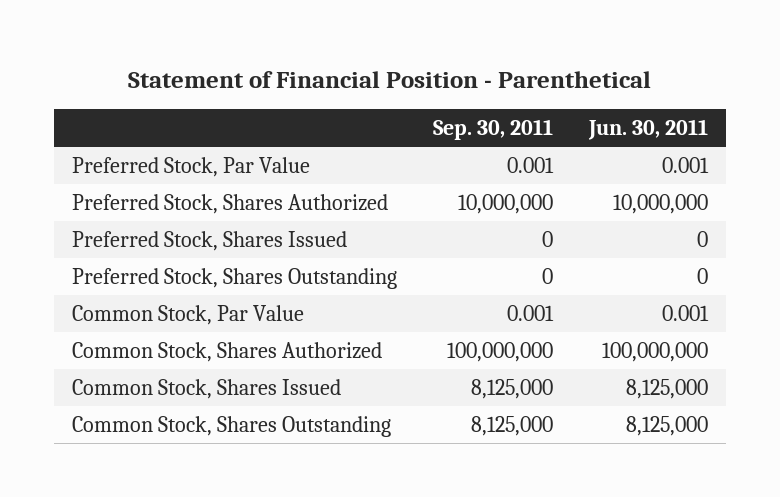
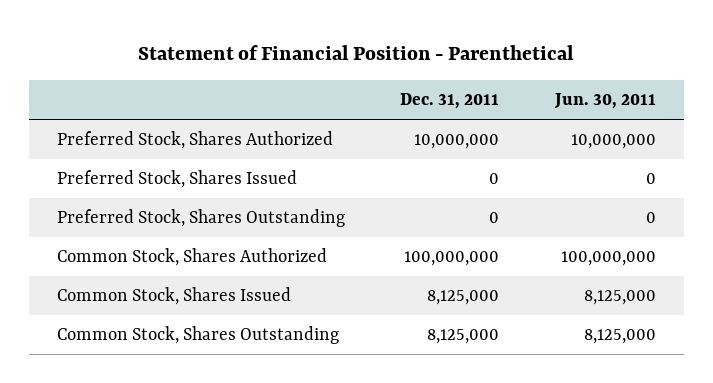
[432,119,553,141] Sep. 30, 2011 -> none
none -> [400,93,500,110] Dec. 31, 2011
[71,156,310,177] Preferred Stock, Par Value -> none
[71,304,304,325] Common Stock, Par Value -> none

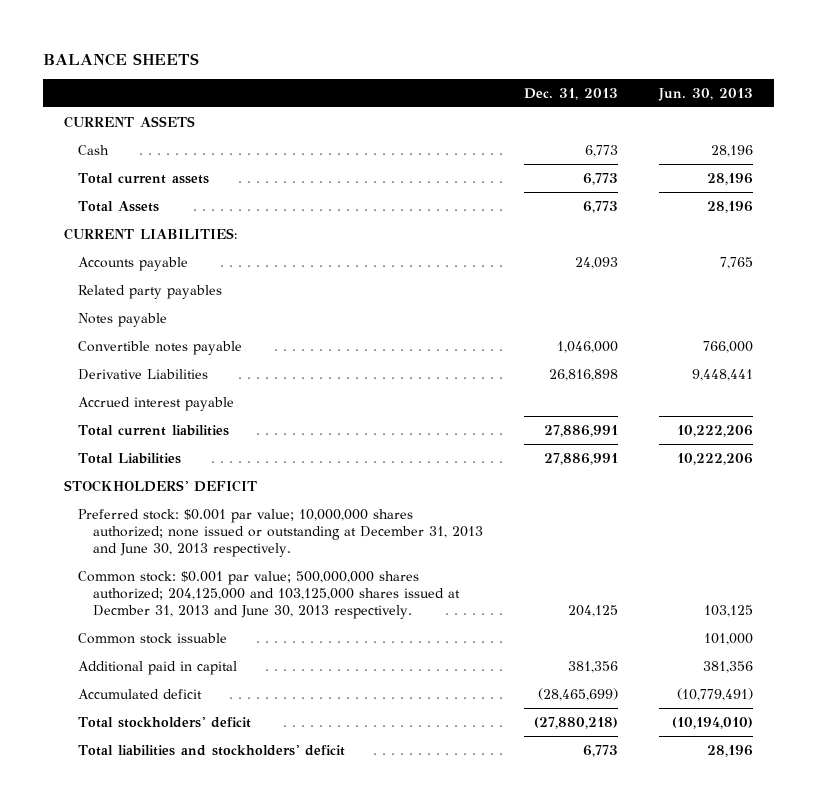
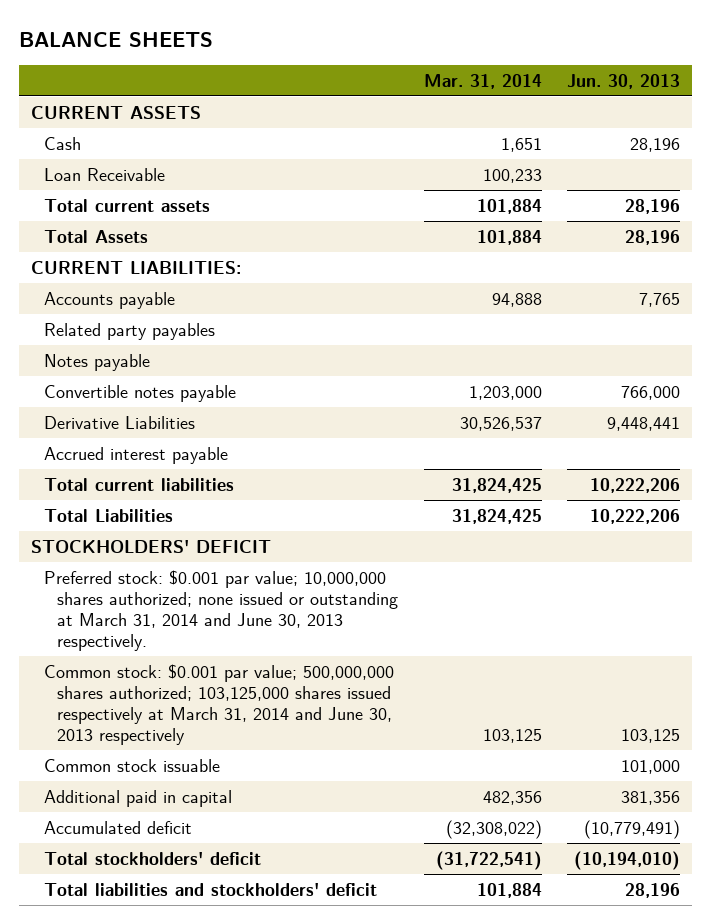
[524,87,619,100] Dec. 31, 2013 -> none
none -> [423,73,542,89] Mar. 31, 2014
none -> [44,167,166,181] Loan Receivable
[78,508,483,557] Preferred stock: $0.001 par value; 10,000,000 shares authorized; none issued or outstanding at December 31, 2013 and June 30, 2013 respectively. -> [44,569,399,651] Preferred stock: $0.001 par value; 10,000,000 shares authorized; none issued or outstanding at March 31, 2014 and June 30, 2013 respectively.
[78,570,460,619] Common stock: $0.001 par value; 500,000,000 shares authorized; 204,125,000 and 103,125,000 shares issued at Decmber 31, 2013 and June 30, 2013 respectively. -> [44,663,395,745] Common stock: $0.001 par value; 500,000,000 shares authorized; 103,125,000 shares issued respectively at March 31, 2014 and June 30, 2013 respectively

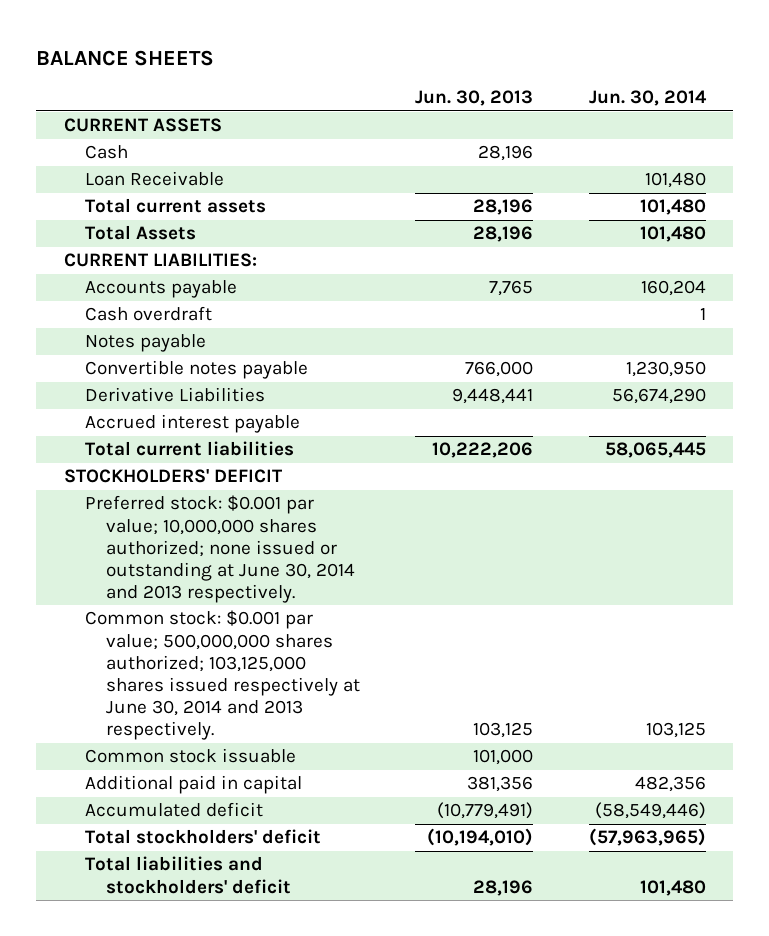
[423,73,542,89] Mar. 31, 2014 -> none
none -> [588,90,707,107] Jun. 30, 2014
[44,322,216,340] Related party payables -> none
none -> [84,306,212,322] Cash overdraft
[44,508,174,522] Total Liabilities -> none
[44,569,399,651] Preferred stock: $0.001 par value; 10,000,000 shares authorized; none issued or outstanding at March 31, 2014 and June 30, 2013 respectively. -> [84,495,355,603] Preferred stock: $0.001 par value; 10,000,000 shares authorized; none issued or outstanding at June 30, 2014 and 2013 respectively.
[44,663,395,745] Common stock: $0.001 par value; 500,000,000 shares authorized; 103,125,000 shares issued respectively at March 31, 2014 and June 30, 2013 respectively -> [84,610,360,740] Common stock: $0.001 par value; 500,000,000 shares authorized; 103,125,000 shares issued respectively at June 30, 2014 and 2013 respectively.

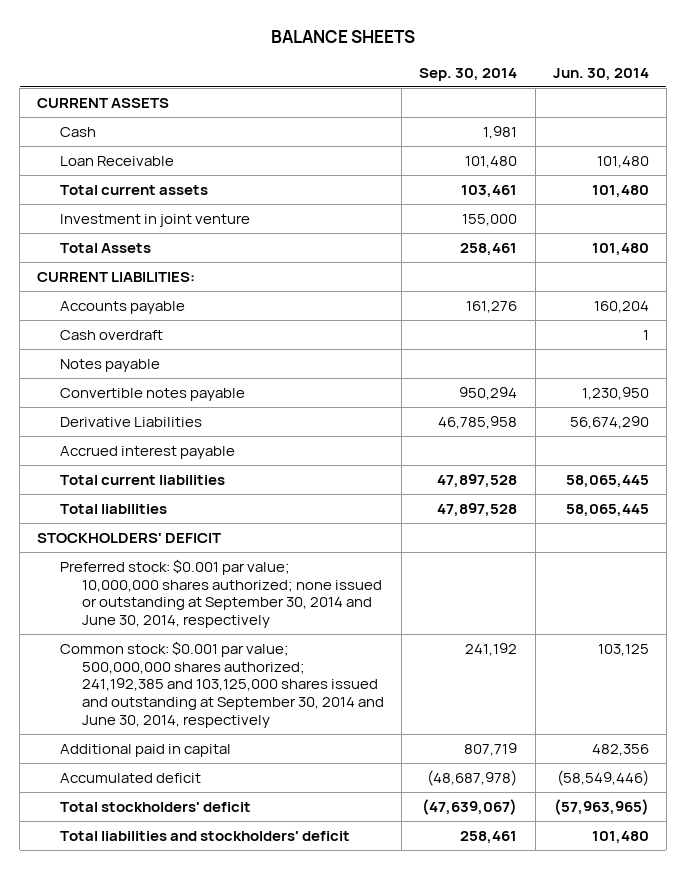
[415,90,534,107] Jun. 30, 2013 -> none
none -> [419,67,518,81] Sep. 30, 2014
none -> [59,213,250,227] Investment in joint venture
none -> [59,503,167,514] Total liabilities
[84,748,296,764] Common stock issuable -> none
[84,495,355,603] Preferred stock: $0.001 par value; 10,000,000 shares authorized; none issued or outstanding at June 30, 2014 and 2013 respectively. -> [59,558,383,628] Preferred stock: $0.001 par value; 10,000,000 shares authorized; none issued or outstanding at September 30, 2014 and June 30, 2014, respectively
[84,610,360,740] Common stock: $0.001 par value; 500,000,000 shares authorized; 103,125,000 shares issued respectively at June 30, 2014 and 2013 respectively. -> [59,640,385,728] Common stock: $0.001 par value; 500,000,000 shares authorized; 241,192,385 and 103,125,000 shares issued and outstanding at September 30, 2014 and June 30, 2014, respectively

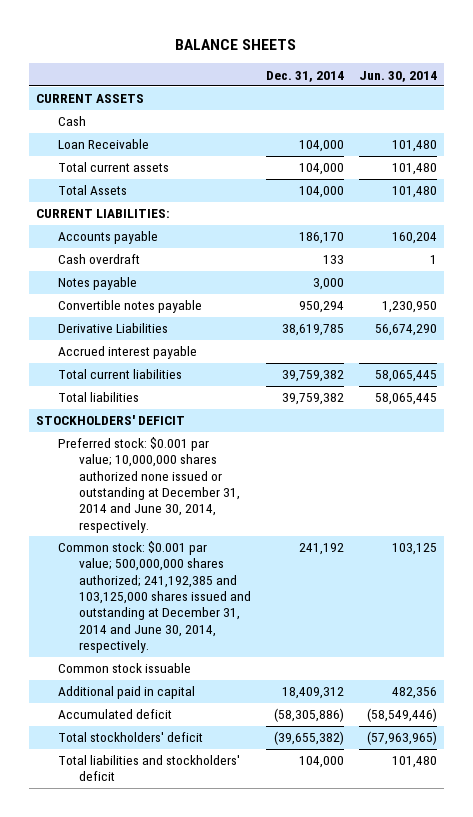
[419,67,518,81] Sep. 30, 2014 -> none
none -> [265,70,344,82] Dec. 31, 2014
[59,213,250,227] Investment in joint venture -> none
[59,558,383,628] Preferred stock: $0.001 par value; 10,000,000 shares authorized; none issued or outstanding at September 30, 2014 and June 30, 2014, respectively -> [57,437,241,533] Preferred stock: $0.001 par value; 10,000,000 shares authorized none issued or outstanding at December 31, 2014 and June 30, 2014, respectively.
[59,640,385,728] Common stock: $0.001 par value; 500,000,000 shares authorized; 241,192,385 and 103,125,000 shares issued and outstanding at September 30, 2014 and June 30, 2014, respectively -> [57,541,252,654] Common stock: $0.001 par value; 500,000,000 shares authorized; 241,192,385 and 103,125,000 shares issued and outstanding at December 31, 2014 and June 30, 2014, respectively.
none -> [57,663,191,674] Common stock issuable

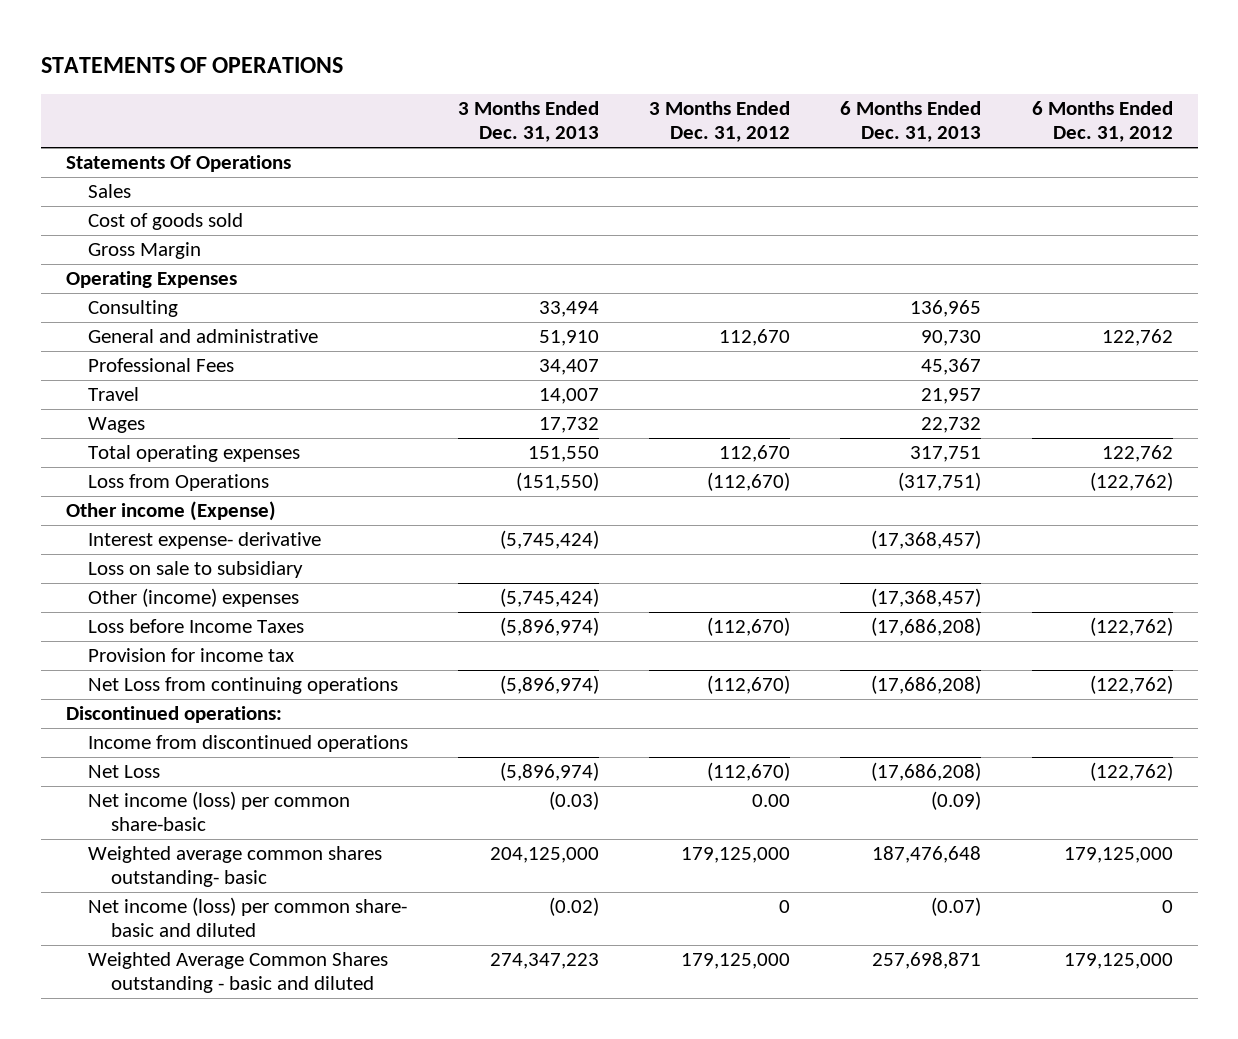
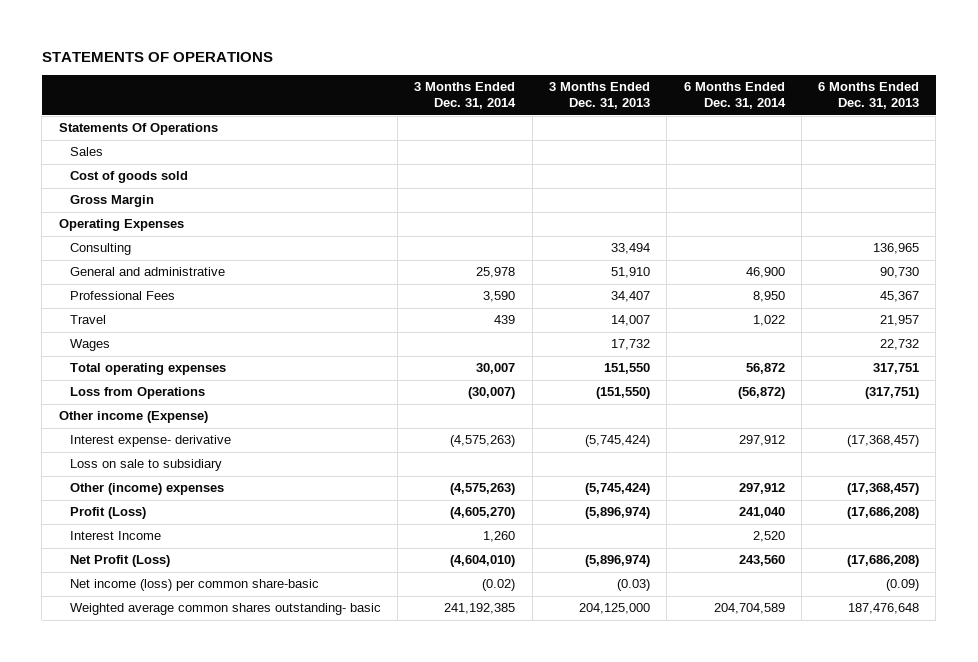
[649,101,791,143] 3 Months Ended Dec. 31, 2012 -> none
[1031,101,1173,143] 6 Months Ended Dec. 31, 2012 -> none
none -> [414,82,517,110] 3 Months Ended Dec. 31, 2014
none -> [683,82,786,110] 6 Months Ended Dec. 31, 2014
[88,648,295,663] Provision for income tax -> none
[88,677,399,695] Net Loss from continuing operations -> none
[65,706,282,724] Discontinued operations: -> none
[88,735,409,753] Income from discontinued operations -> none
[88,619,305,634] Loss before Income Taxes -> [69,507,146,520] Profit (Loss)
none -> [69,531,161,541] Interest Income
[88,765,161,779] Net Loss -> [69,555,170,568] Net Profit (Loss)
[88,897,408,938] Net income (loss) per common share- basic and diluted -> none
[88,952,389,994] Weighted Average Common Shares outstanding - basic and diluted -> none

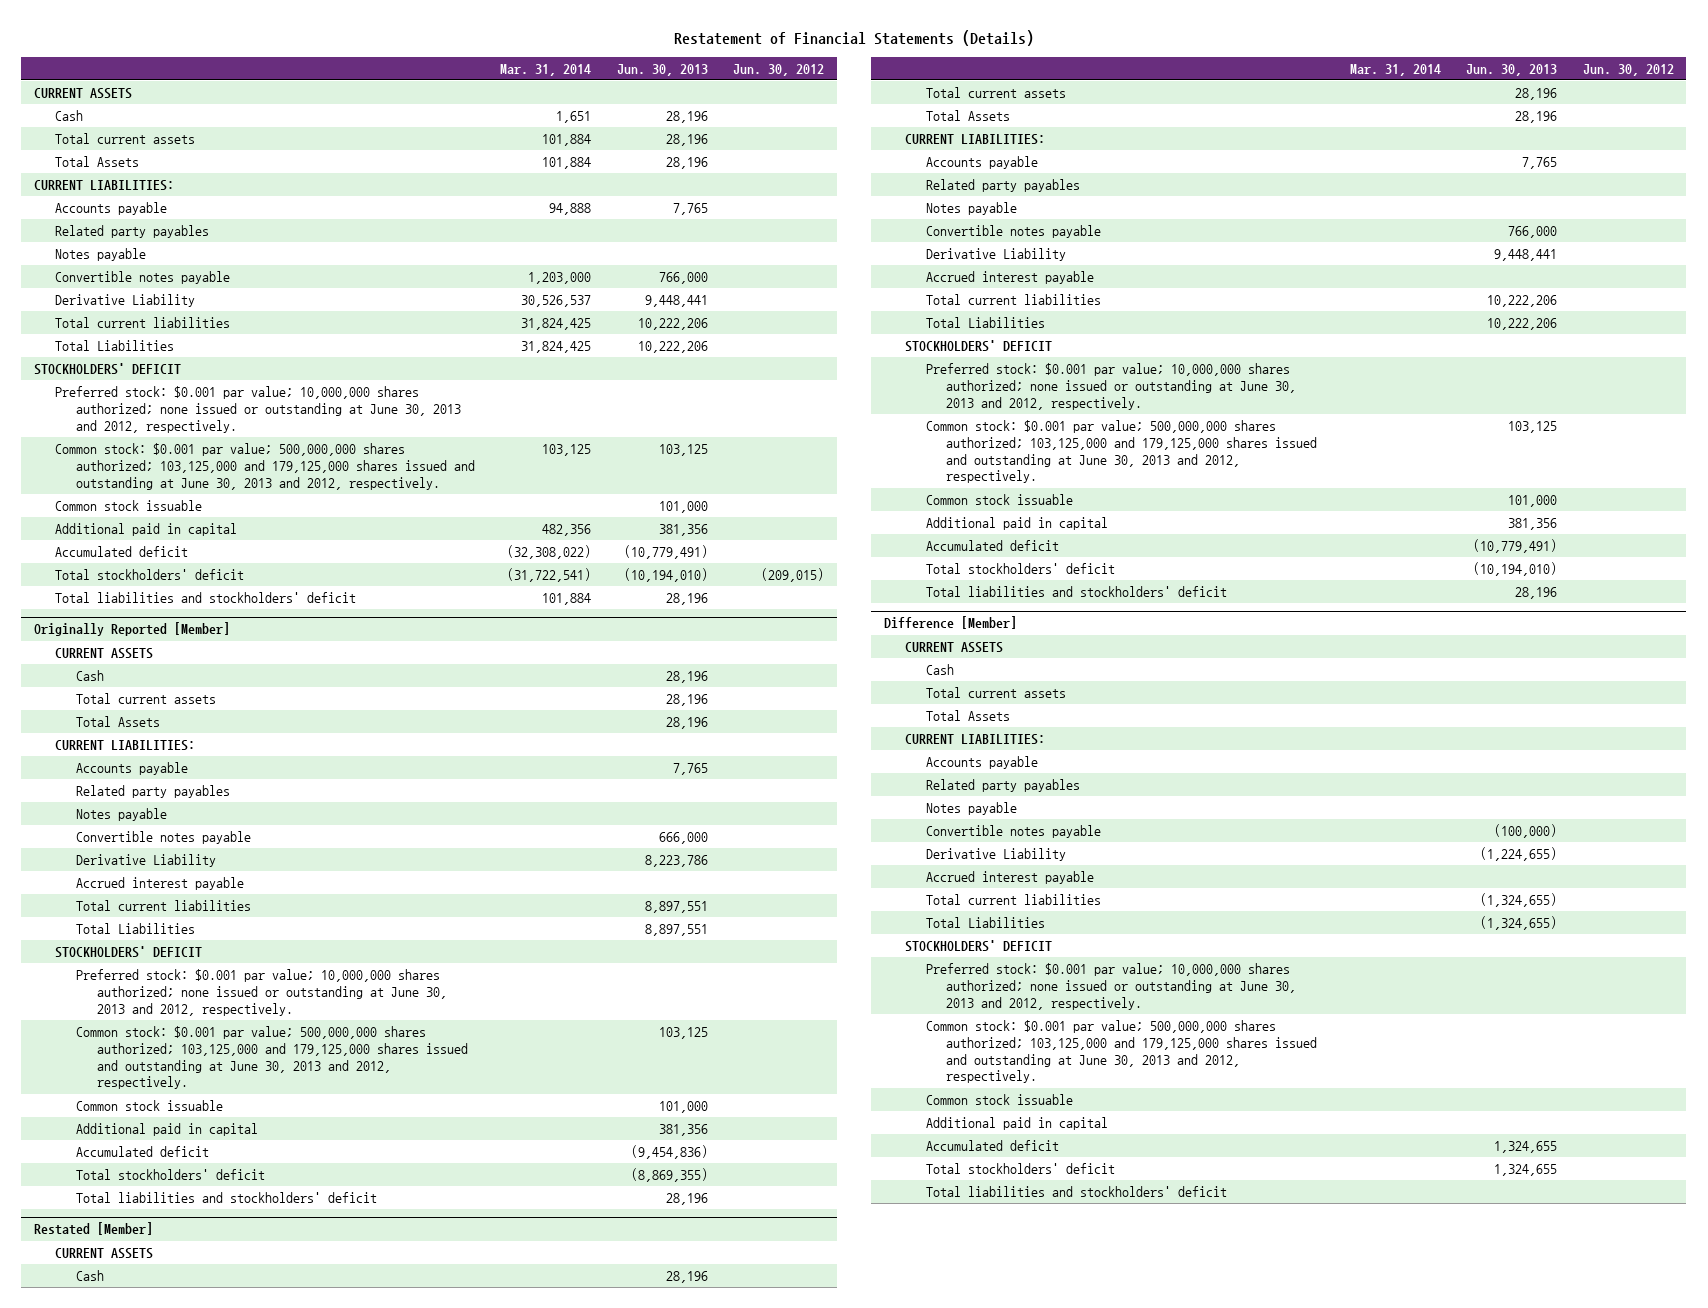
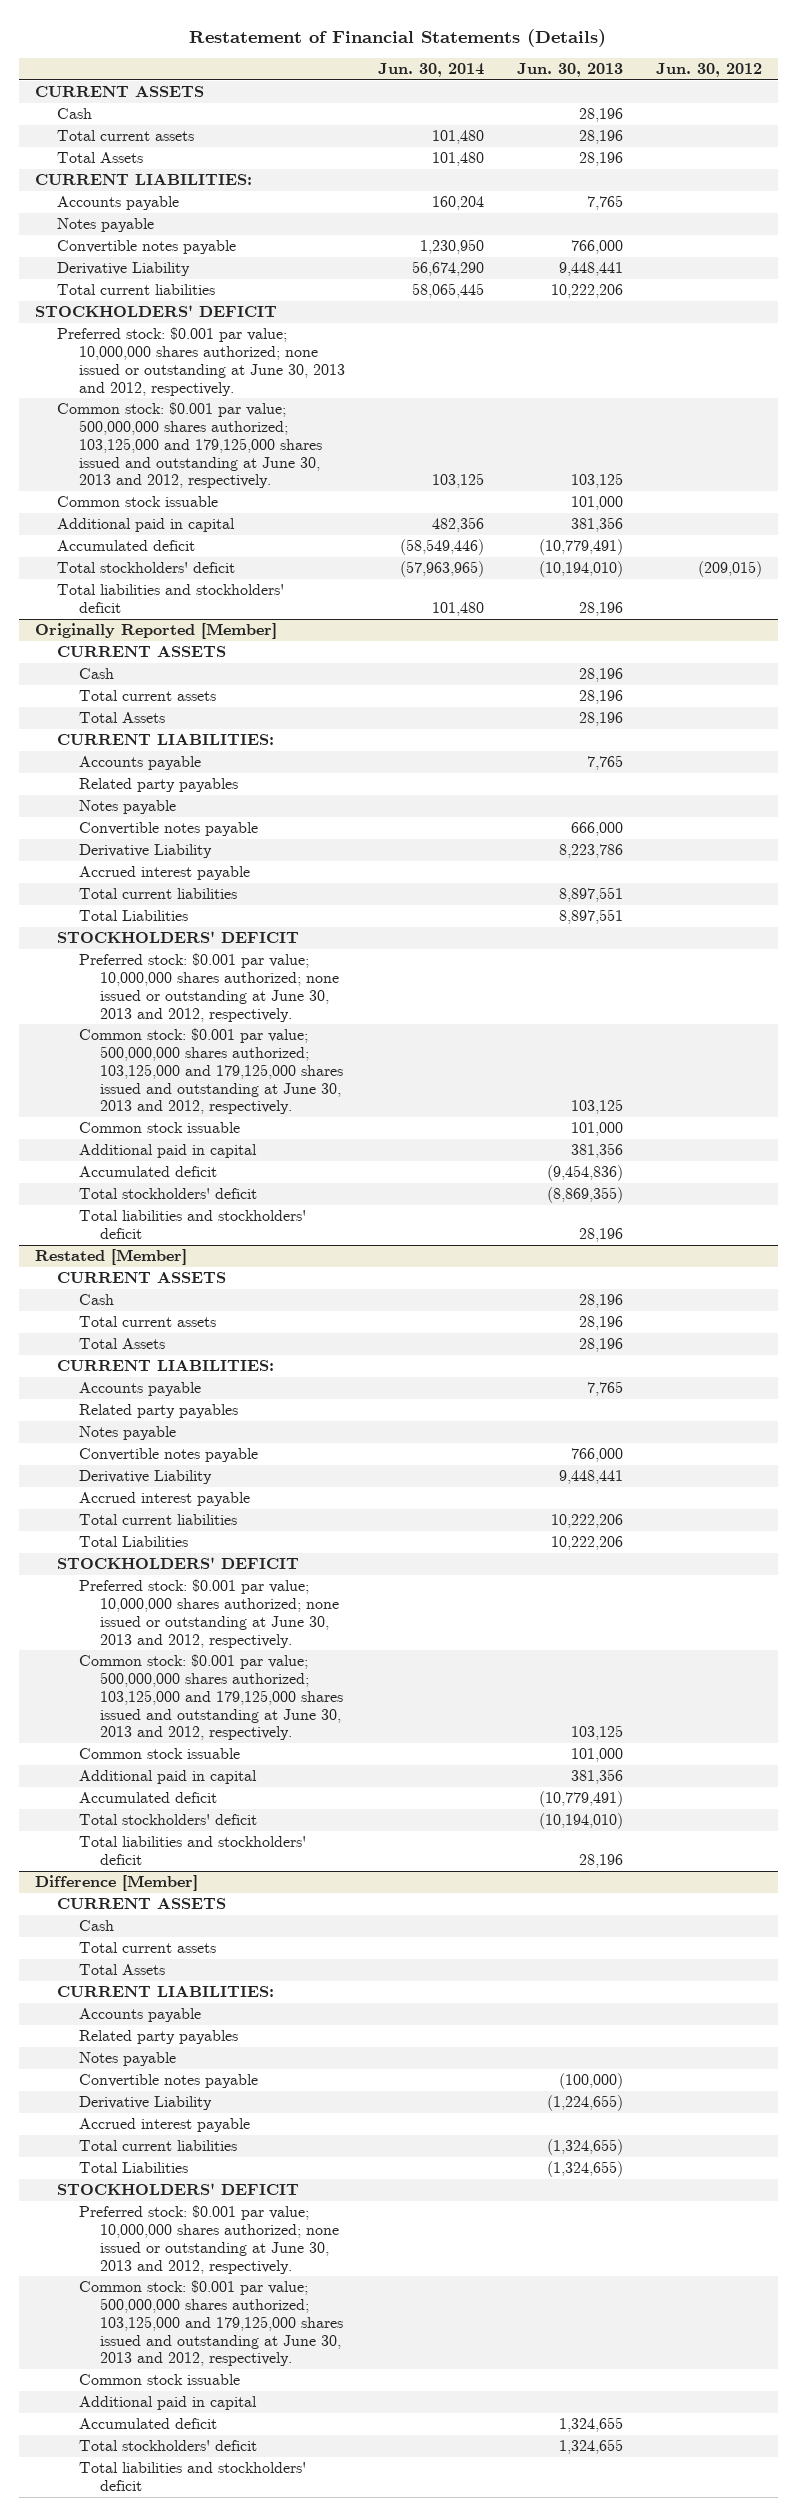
[500,63,592,76] Mar. 31, 2014 -> none
none -> [377,63,484,78] Jun. 30, 2014
[55,225,210,239] Related party payables -> none
[55,340,175,352] Total Liabilities -> none

